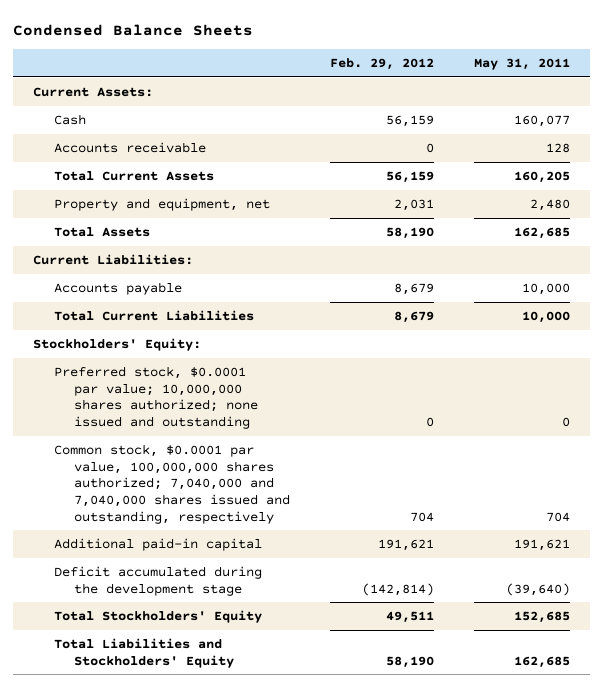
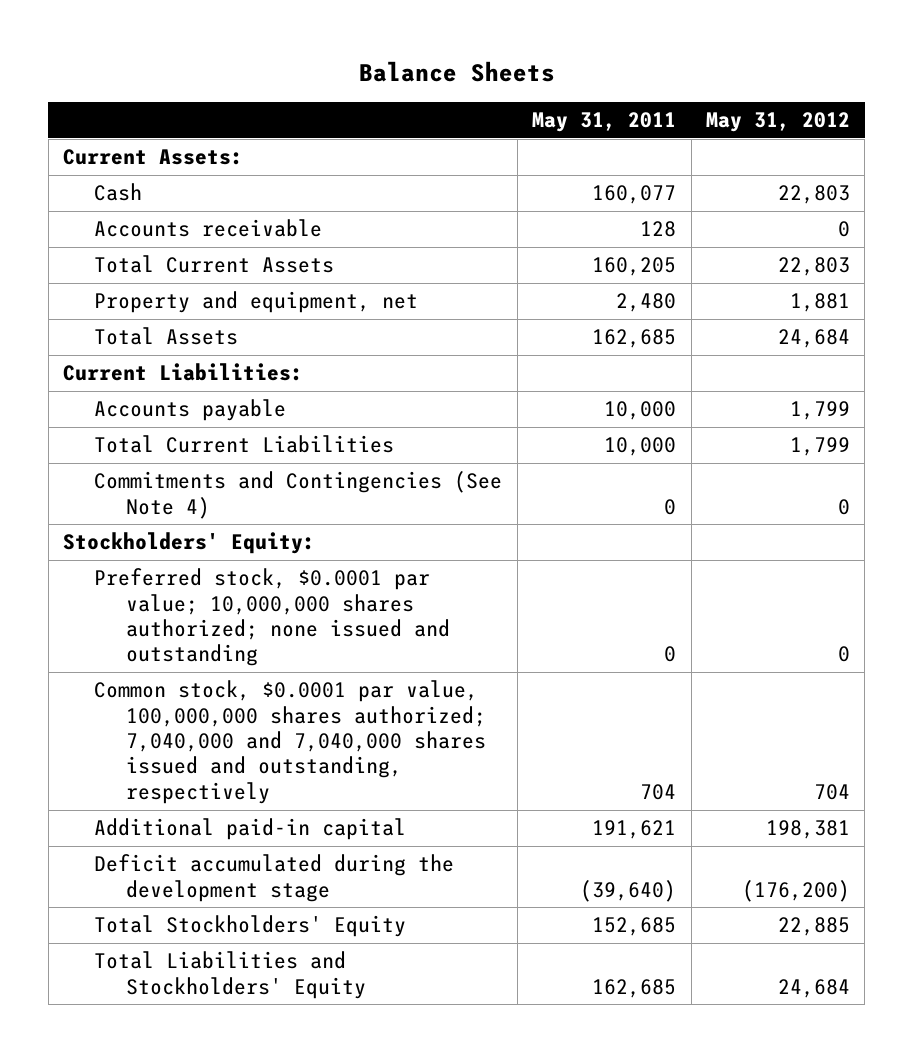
[13,24,254,37] Condensed Balance Sheets -> [358,60,555,82] Balance Sheets
[329,57,434,70] Feb. 29, 2012 -> none
none -> [706,112,851,133] May 31, 2012
none -> [94,471,503,519] Commitments and Contingencies (See Note 4)

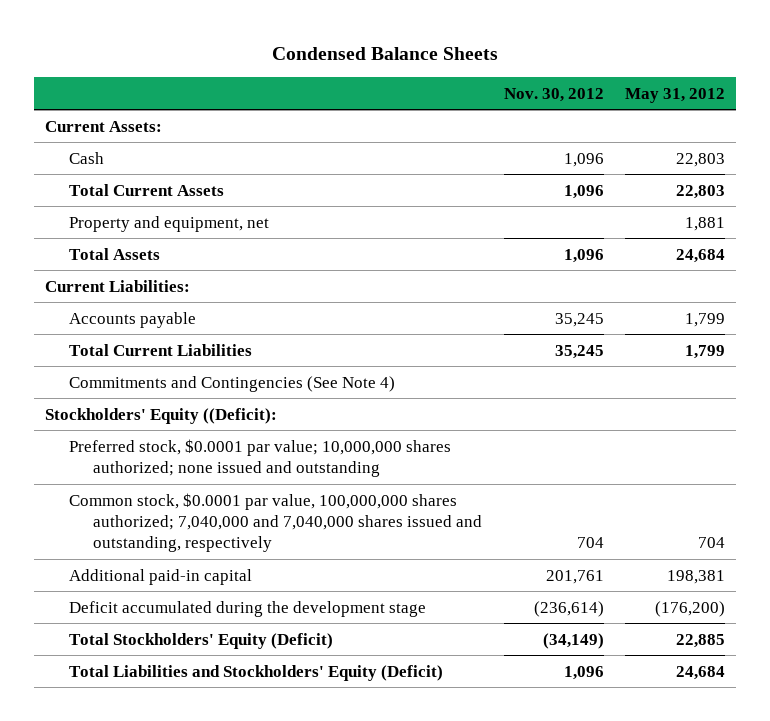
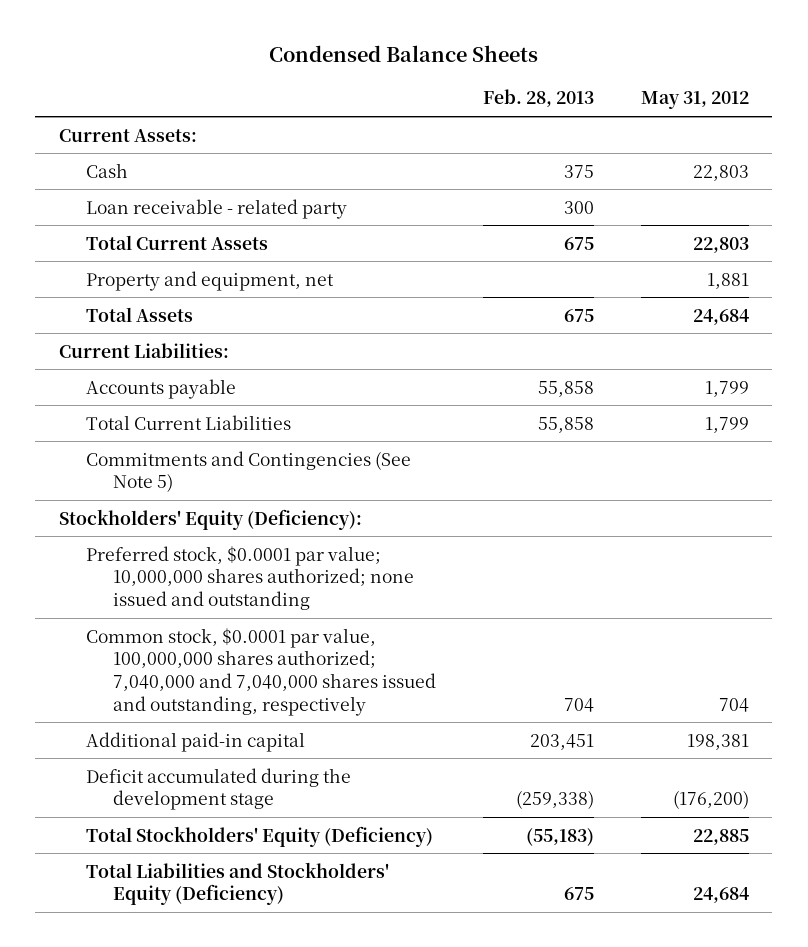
[503,87,604,102] Nov. 30, 2012 -> none
none -> [483,89,595,108] Feb. 28, 2013
none -> [85,198,347,219] Loan receivable - related party
[68,375,395,392] Commitments and Contingencies (See Note 4) -> [85,450,411,493] Commitments and Contingencies (See Note 5)
[44,407,277,424] Stockholders' Equity ((Deficit): -> [58,508,362,530] Stockholders' Equity (Deficiency):
[68,632,333,649] Total Stockholders' Equity (Deficit) -> [85,825,433,847] Total Stockholders' Equity (Deficiency)
[68,664,443,681] Total Liabilities and Stockholders' Equity (Deficit) -> [85,861,389,906] Total Liabilities and Stockholders' Equity (Deficiency)

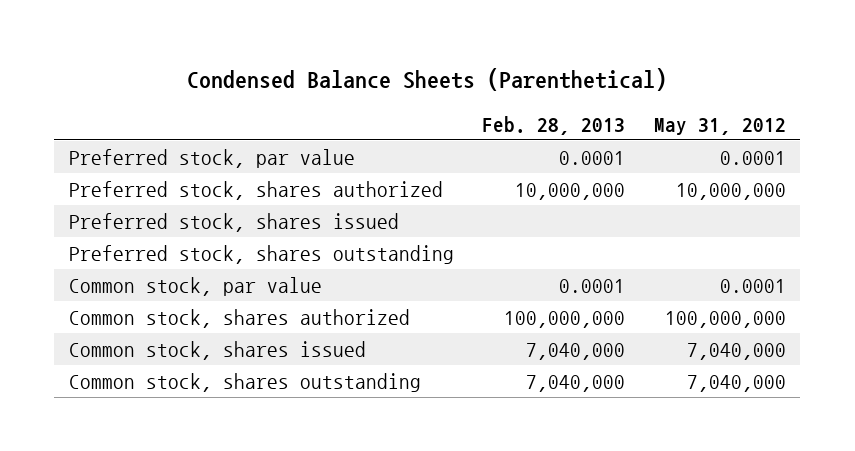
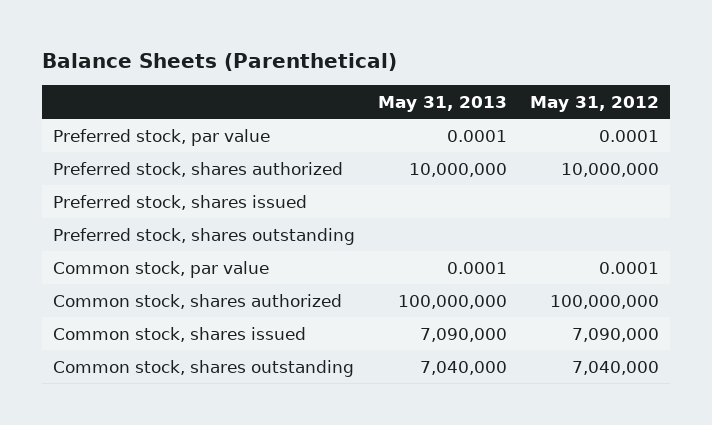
[187,67,668,91] Condensed Balance Sheets (Parenthetical) -> [41,53,397,72] Balance Sheets (Parenthetical)
[482,115,626,135] Feb. 28, 2013 -> none
none -> [377,95,507,112] May 31, 2013
[686,342,786,360] 7,040,000 -> [571,327,659,342] 7,090,000

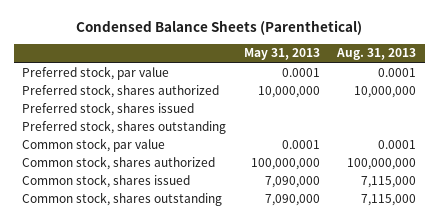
[41,53,397,72] Balance Sheets (Parenthetical) -> [76,20,363,36] Condensed Balance Sheets (Parenthetical)
[529,95,659,112] May 31, 2012 -> none
none -> [336,48,417,61] Aug. 31, 2013
[419,360,507,375] 7,040,000 -> [264,193,320,206] 7,090,000

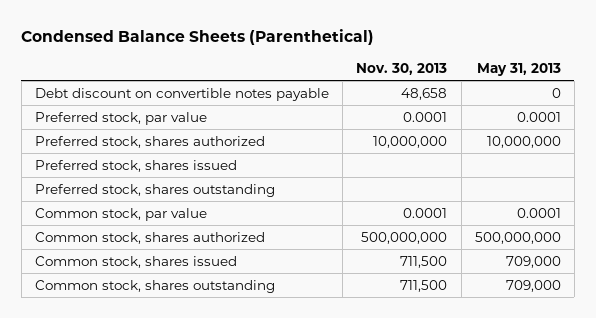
[336,48,417,61] Aug. 31, 2013 -> none
none -> [356,62,448,75] Nov. 30, 2013
none -> [35,87,330,101] Debt discount on convertible notes payable
[250,157,320,170] 100,000,000 -> [474,231,561,244] 500,000,000
[264,175,320,188] 7,090,000 -> [505,255,561,268] 709,000
[264,193,320,206] 7,090,000 -> [505,279,561,292] 709,000

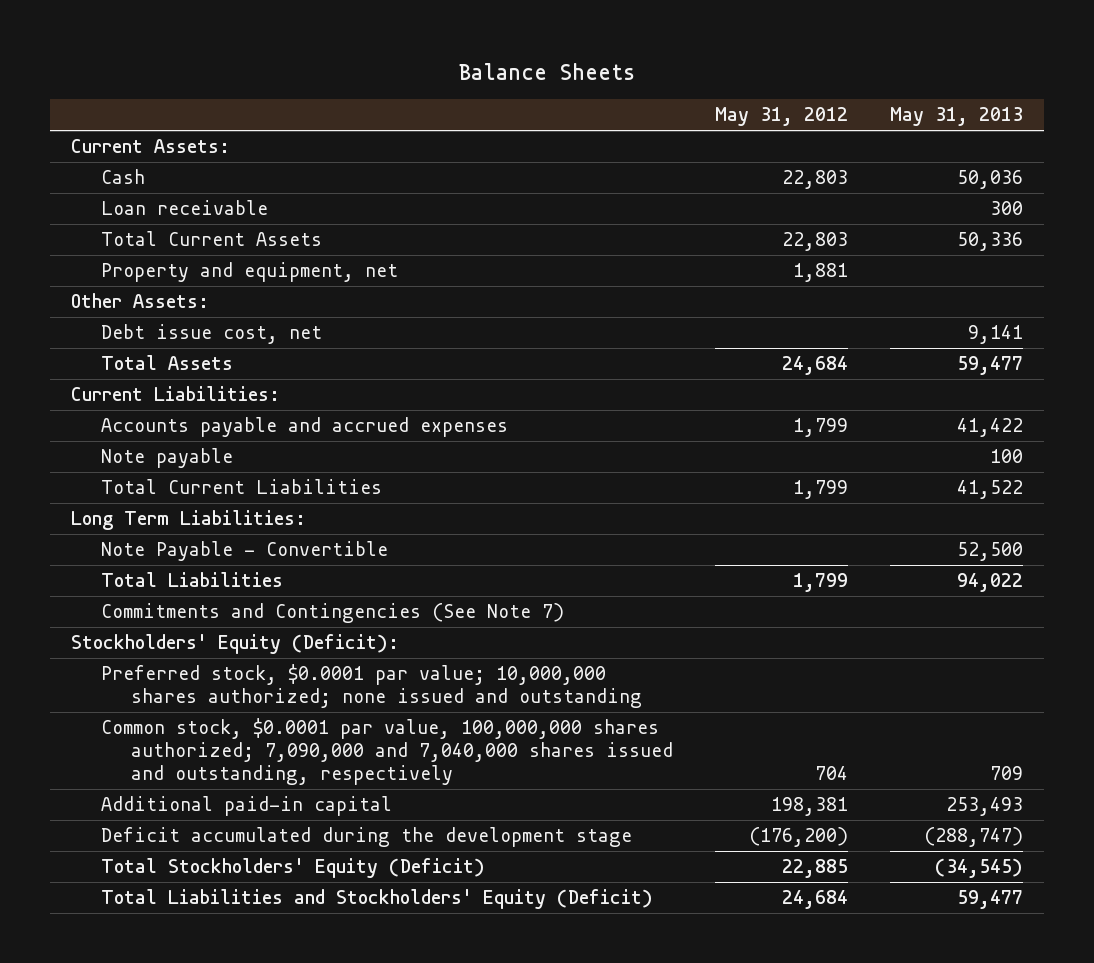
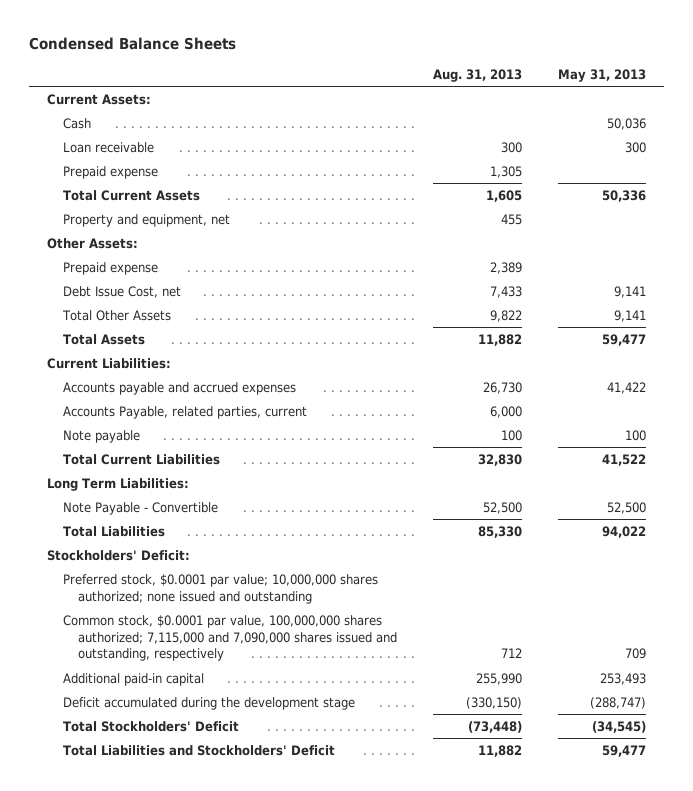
[458,62,635,80] Balance Sheets -> [28,37,236,51] Condensed Balance Sheets
[714,107,848,127] May 31, 2012 -> none
none -> [433,68,523,82] Aug. 31, 2013
none -> [62,165,158,179] Prepaid expense
none -> [62,261,158,275] Prepaid expense
[100,324,322,345] Debt issue cost, net -> [62,285,181,298] Debt Issue Cost, net
none -> [61,309,171,321] Total Other Assets
none -> [62,405,307,419] Accounts Payable, related parties, current
[100,603,564,624] Commitments and Contingencies (See Note 7) -> none
[70,634,399,655] Stockholders' Equity (Deficit): -> [46,549,190,561] Stockholders' Deficit:
[100,718,674,785] Common stock, $0.0001 par value, 100,000,000 shares authorized; 7,090,000 and 7,040,000 shares issued and outstanding, respectively -> [62,614,398,662] Common stock, $0.0001 par value, 100,000,000 shares authorized; 7,115,000 and 7,090,000 shares issued and outstanding, respectively
[100,858,485,879] Total Stockholders' Equity (Deficit) -> [62,720,239,732] Total Stockholders' Deficit
[100,889,653,910] Total Liabilities and Stockholders' Equity (Deficit) -> [62,744,335,756] Total Liabilities and Stockholders' Deficit

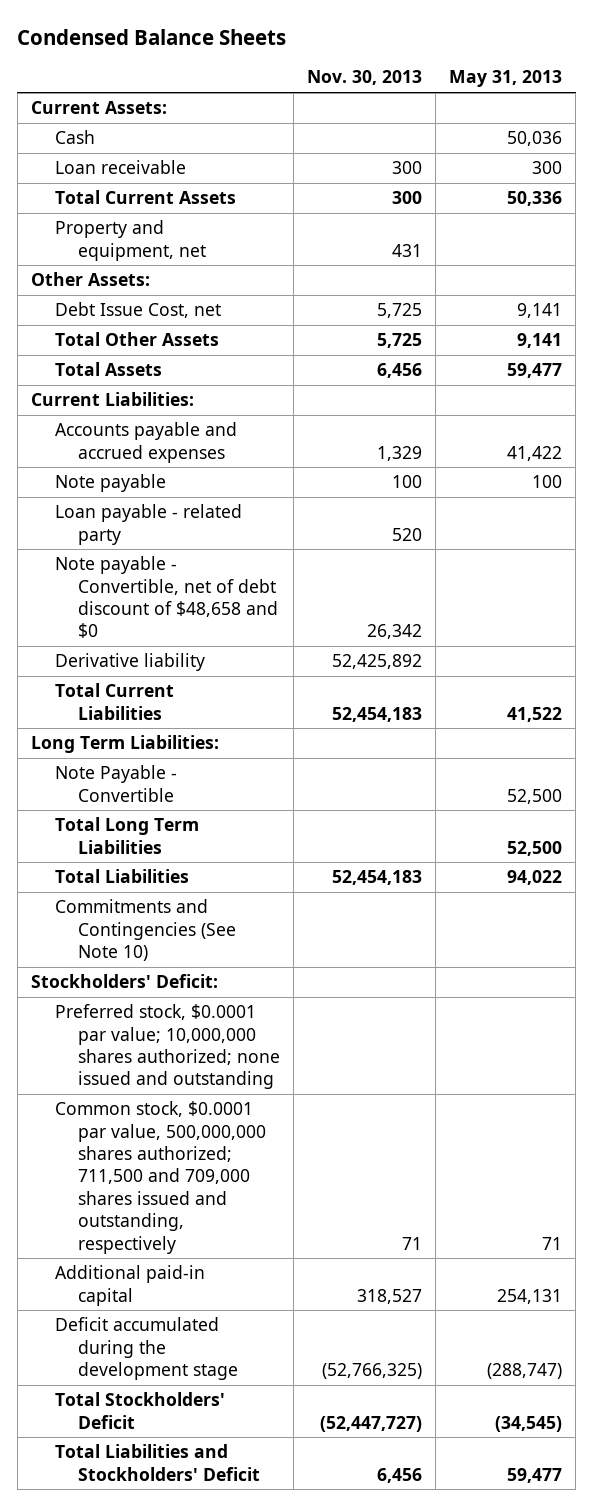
[433,68,523,82] Aug. 31, 2013 -> none
none -> [307,70,423,86] Nov. 30, 2013
[62,165,158,179] Prepaid expense -> none
[62,261,158,275] Prepaid expense -> none
[62,405,307,419] Accounts Payable, related parties, current -> none
none -> [54,504,242,545] Loan payable - related party
none -> [54,556,279,639] Note payable - Convertible, net of debt discount of $48,658 and $0
none -> [54,653,205,672] Derivative liability
none -> [54,817,199,854] Total Long Term Liabilities
none -> [54,899,237,962] Commitments and Contingencies (See Note 10)
[62,614,398,662] Common stock, $0.0001 par value, 100,000,000 shares authorized; 7,115,000 and 7,090,000 shares issued and outstanding, respectively -> [54,1101,267,1254] Common stock, $0.0001 par value, 500,000,000 shares authorized; 711,500 and 709,000 shares issued and outstanding, respectively
[625,648,647,660] 709 -> [542,1236,563,1250] 71
[600,672,647,685] 253,493 -> [497,1288,563,1304] 254,131

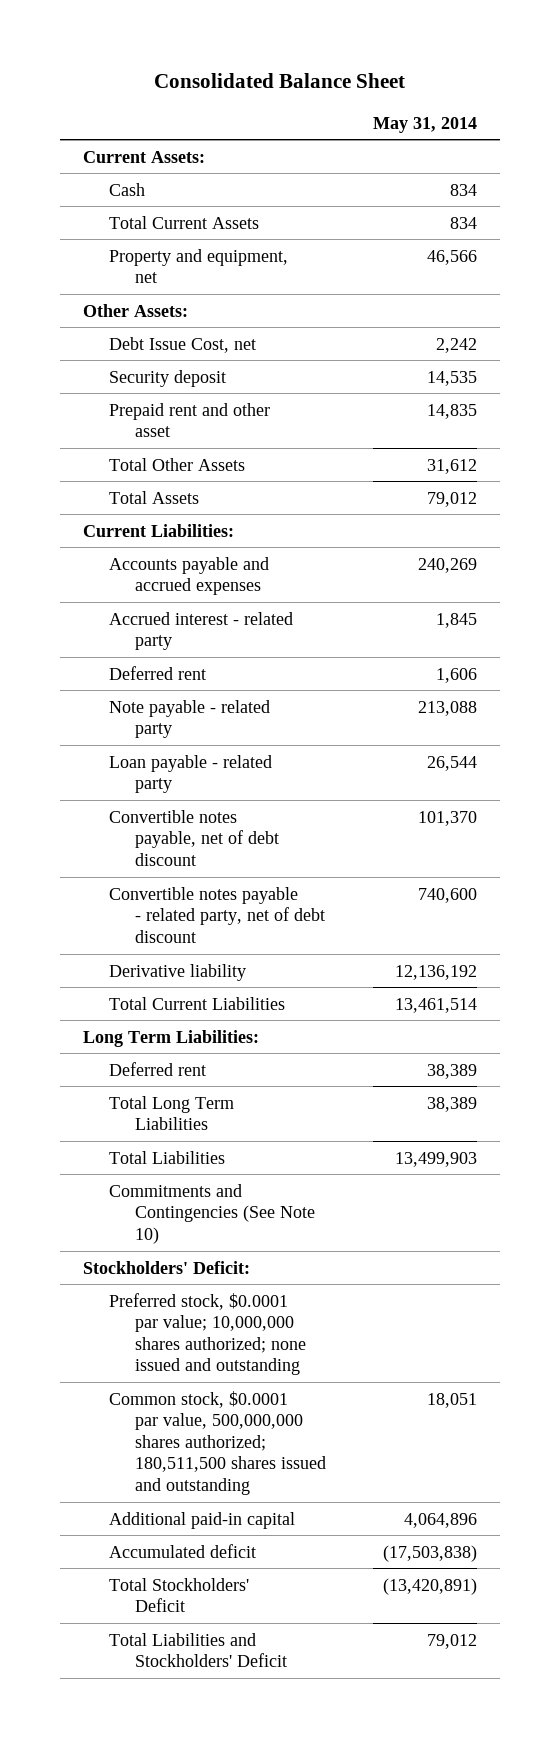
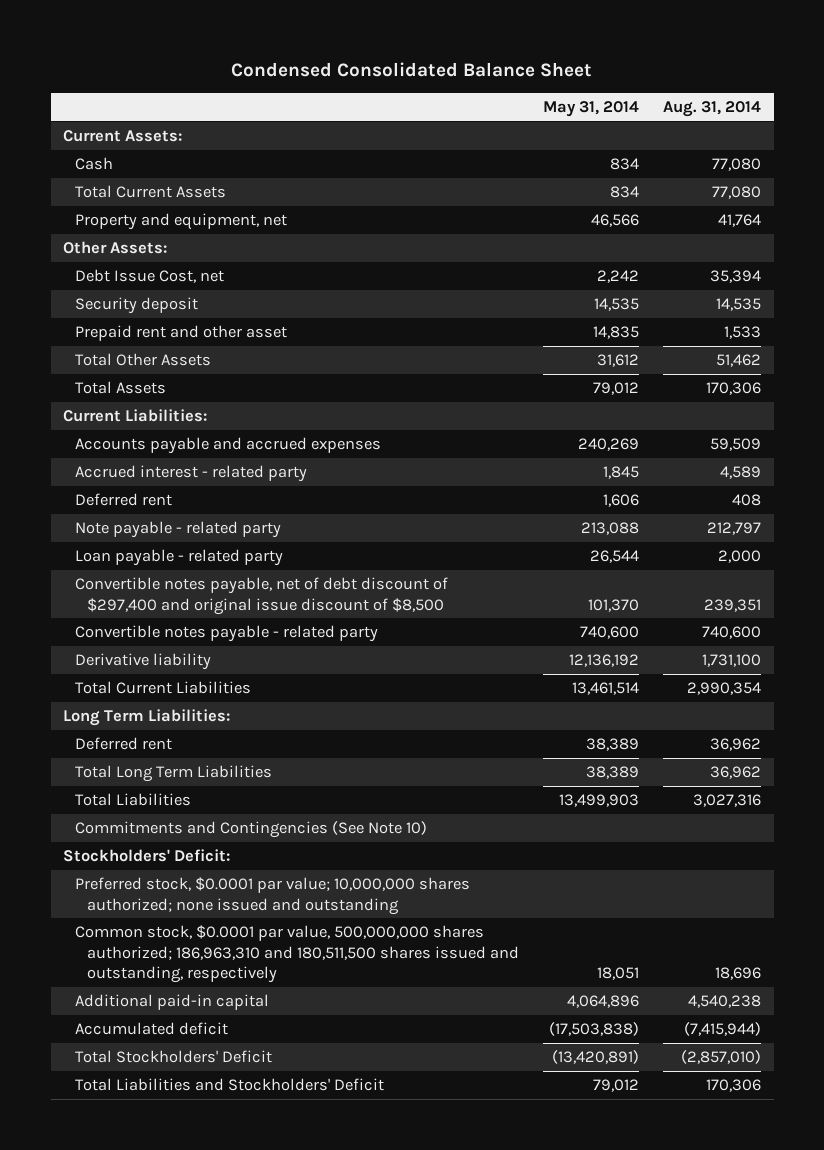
[153,72,405,88] Consolidated Balance Sheet -> [231,62,593,78] Condensed Consolidated Balance Sheet
none -> [663,101,762,118] Aug. 31, 2014
[108,809,279,866] Convertible notes payable, net of debt discount -> [75,577,449,615] Convertible notes payable, net of debt discount of $297,400 and original issue discount of $8,500
[108,886,325,943] Convertible notes payable - related party, net of debt discount -> [75,625,379,643] Convertible notes payable - related party
[108,1390,326,1496] Common stock, $0.0001 par value, 500,000,000 shares authorized; 180,511,500 shares issued and outstanding -> [75,925,520,984] Common stock, $0.0001 par value, 500,000,000 shares authorized; 186,963,310 and 180,511,500 shares issued and outstanding, respectively

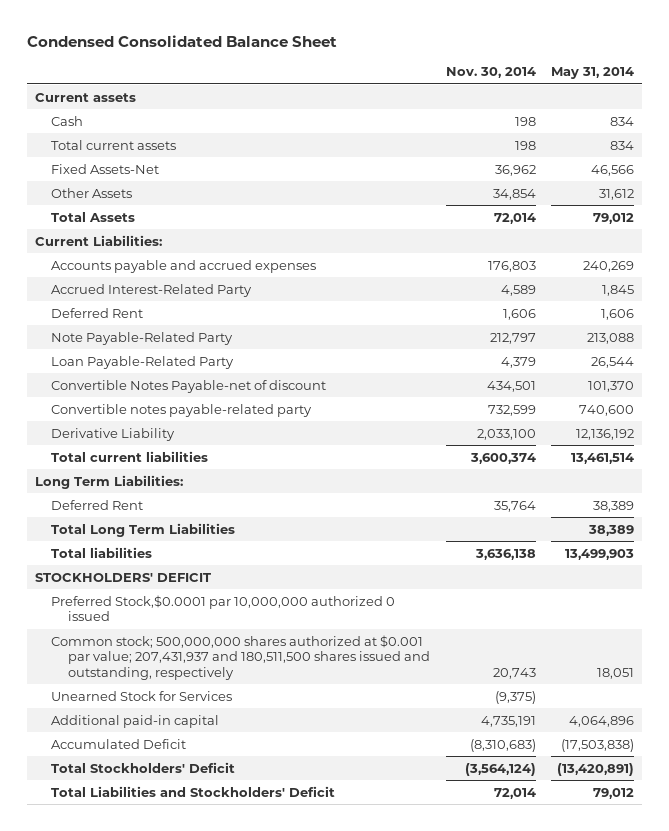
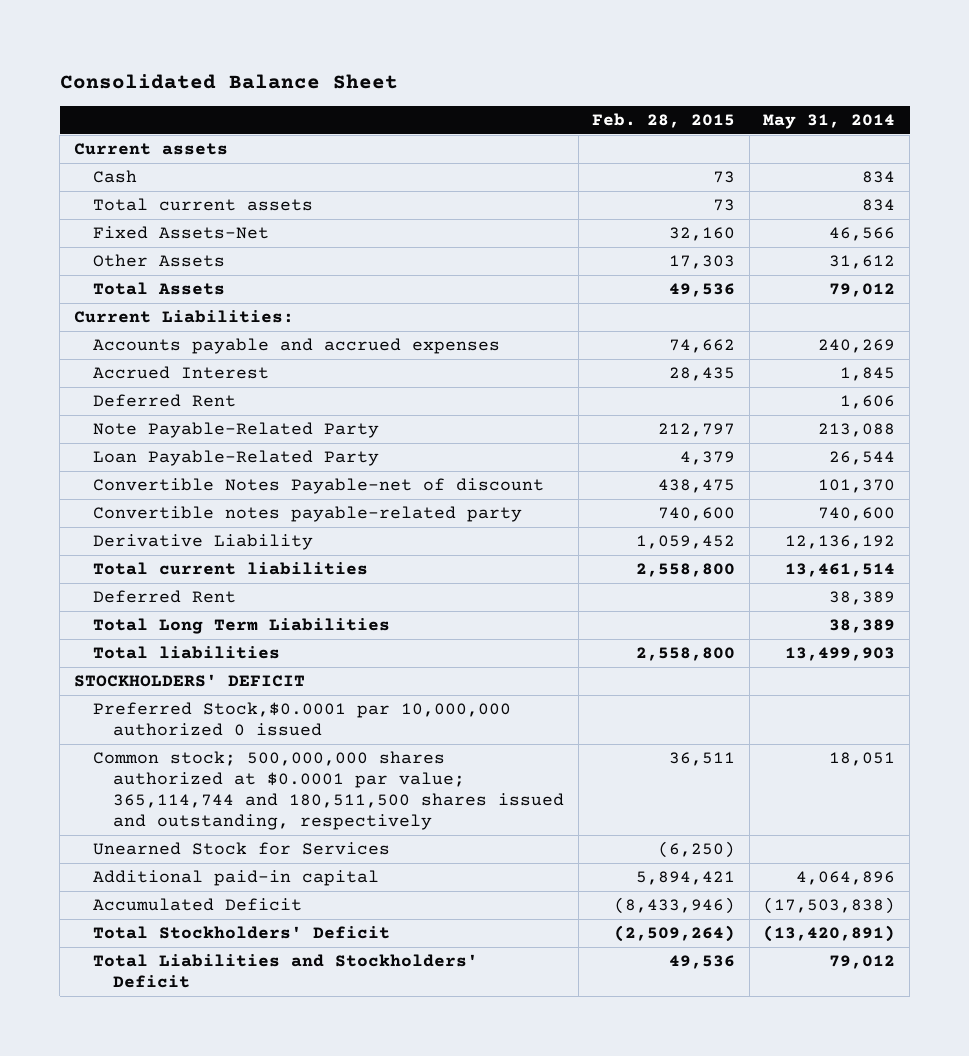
[26,34,337,47] Condensed Consolidated Balance Sheet -> [59,73,398,89] Consolidated Balance Sheet
[445,67,536,79] Nov. 30, 2014 -> none
none -> [592,113,736,129] Feb. 28, 2015
[51,283,253,297] Accrued Interest-Related Party -> [93,366,270,380] Accrued Interest
[34,474,183,489] Long Term Liabilities: -> none
[51,634,431,680] Common stock; 500,000,000 shares authorized at $0.001 par value; 207,431,937 and 180,511,500 shares issued and outstanding, respectively -> [93,751,565,831] Common stock; 500,000,000 shares authorized at $0.0001 par value; 365,114,744 and 180,511,500 shares issued and outstanding, respectively

